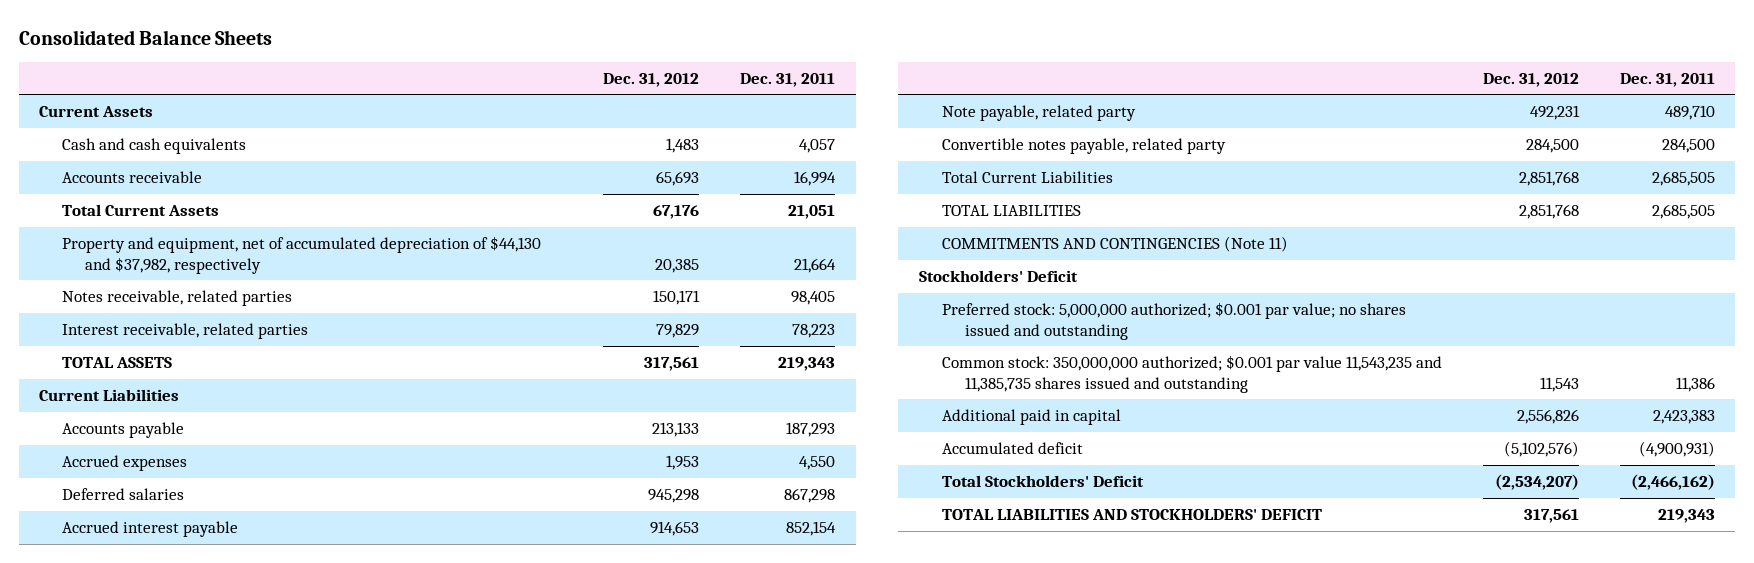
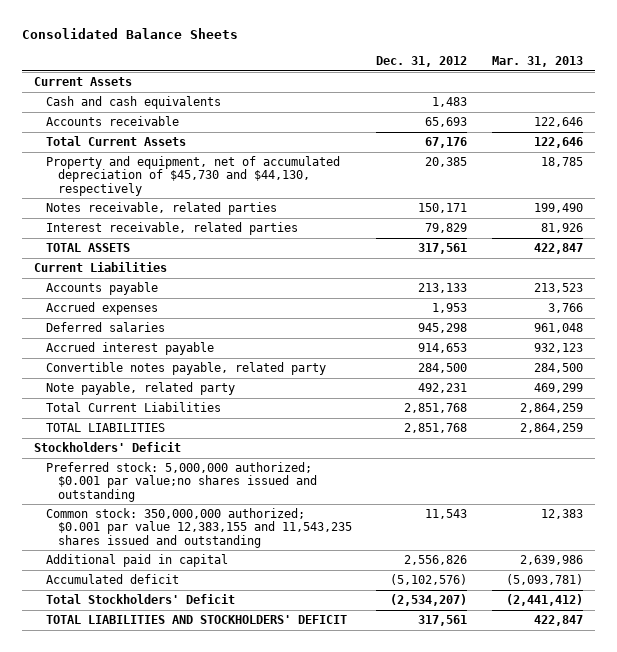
[740,72,836,87] Dec. 31, 2011 -> none
none -> [491,55,583,67] Mar. 31, 2013
[62,236,542,274] Property and equipment, net of accumulated depreciation of $44,130 and $37,982, respectively -> [45,156,340,196] Property and equipment, net of accumulated depreciation of $45,730 and $44,130, respectively
[941,105,1136,122] Note payable, related party -> [45,382,235,396] Note payable, related party
[941,236,1288,253] COMMITMENTS AND CONTINGENCIES (Note 11) -> none
[941,302,1406,340] Preferred stock: 5,000,000 authorized; $0.001 par value; no shares issued and outstanding -> [45,462,317,502] Preferred stock: 5,000,000 authorized; $0.001 par value;no shares issued and outstanding
[941,355,1442,393] Common stock: 350,000,000 authorized; $0.001 par value 11,543,235 and 11,385,735 shares issued and outstanding -> [45,508,352,548] Common stock: 350,000,000 authorized; $0.001 par value 12,383,155 and 11,543,235 shares issued and outstanding

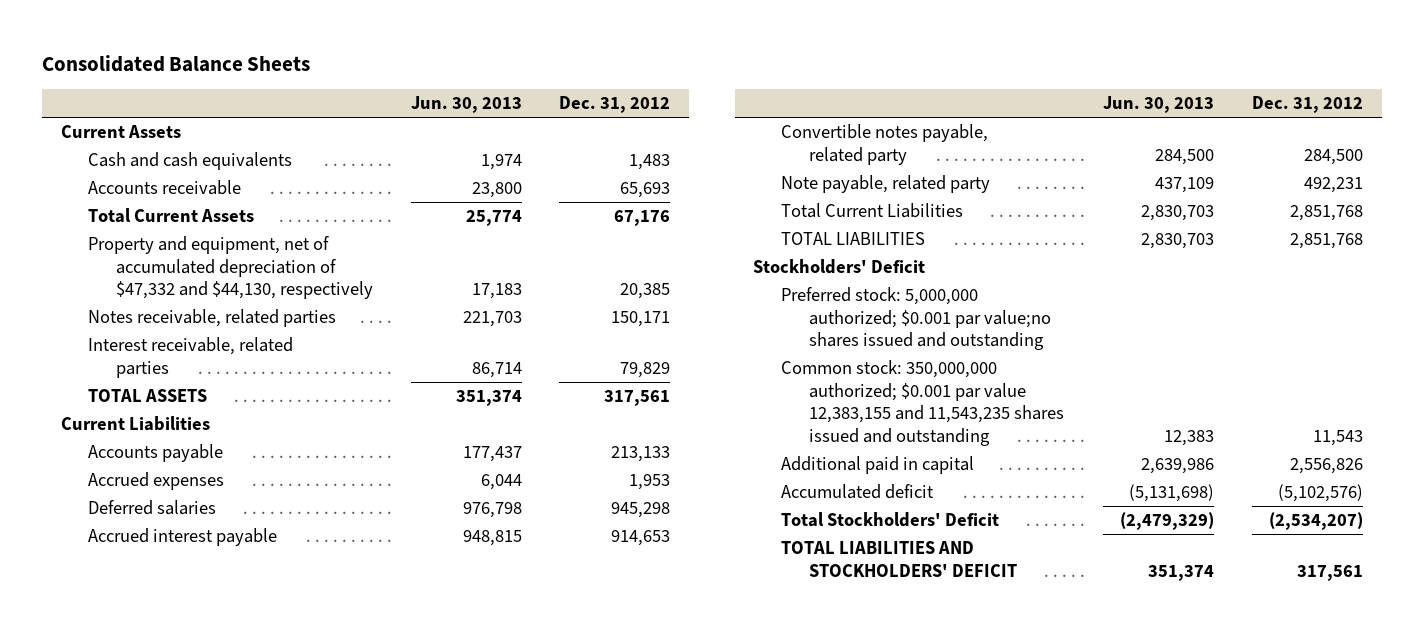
[491,55,583,67] Mar. 31, 2013 -> none
none -> [410,96,522,114] Jun. 30, 2013
[45,156,340,196] Property and equipment, net of accumulated depreciation of $45,730 and $44,130, respectively -> [88,236,374,300] Property and equipment, net of accumulated depreciation of $47,332 and $44,130, respectively

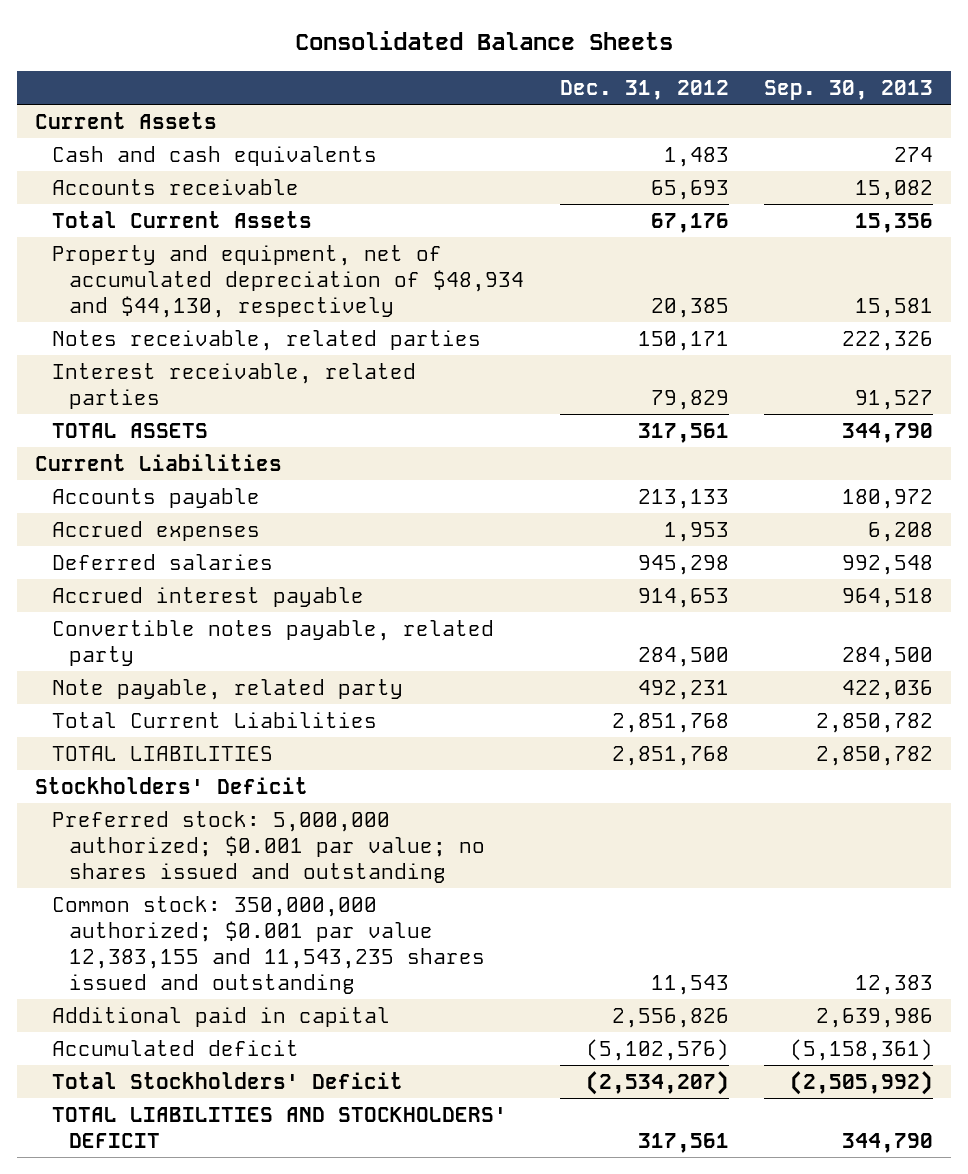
[410,96,522,114] Jun. 30, 2013 -> none
none -> [764,80,934,101] Sep. 30, 2013
[88,236,374,300] Property and equipment, net of accumulated depreciation of $47,332 and $44,130, respectively -> [52,245,525,318] Property and equipment, net of accumulated depreciation of $48,934 and $44,130, respectively
[781,287,1051,351] Preferred stock: 5,000,000 authorized; $0.001 par value;no shares issued and outstanding -> [52,811,486,883] Preferred stock: 5,000,000 authorized; $0.001 par value; no shares issued and outstanding

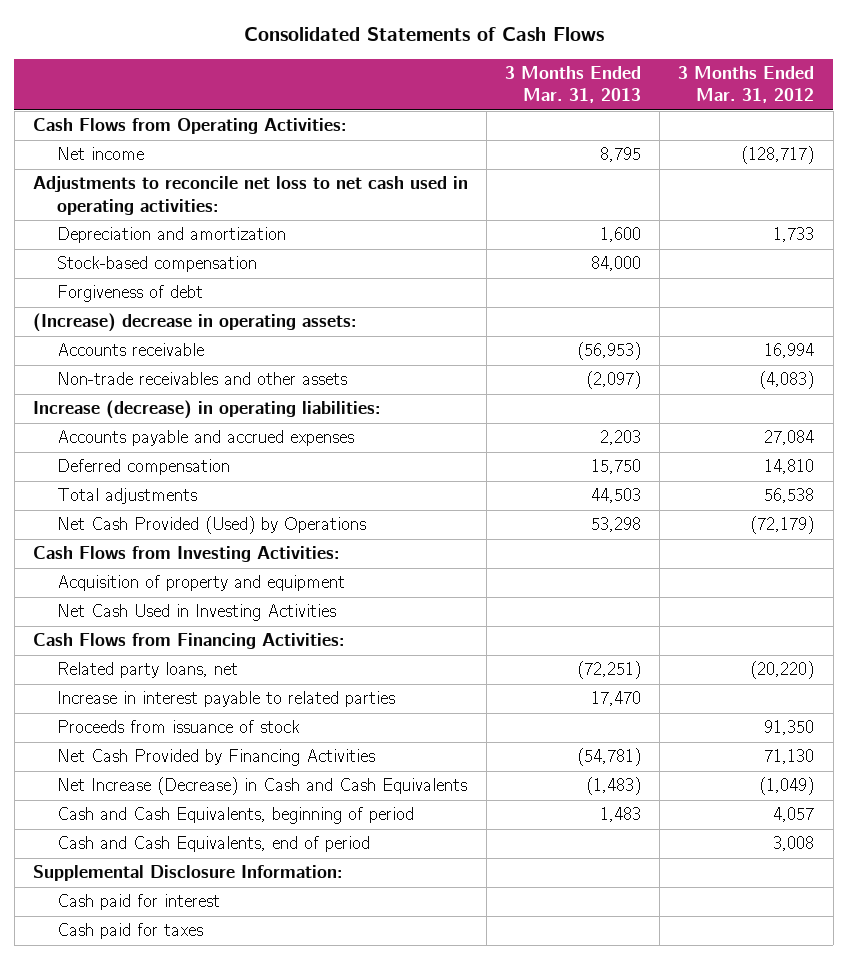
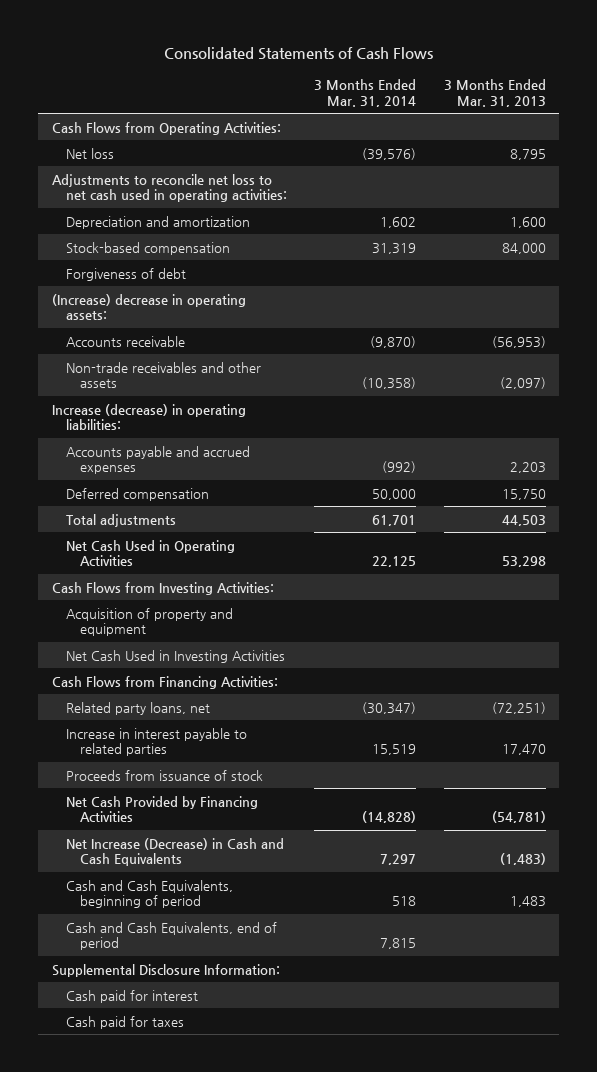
[678,66,815,104] 3 Months Ended Mar. 31, 2012 -> none
none -> [314,79,417,107] 3 Months Ended Mar. 31, 2014
[57,147,145,161] Net income -> [65,147,114,159] Net loss
[57,516,367,535] Net Cash Provided (Used) by Operations -> [65,539,235,567] Net Cash Used in Operating Activities

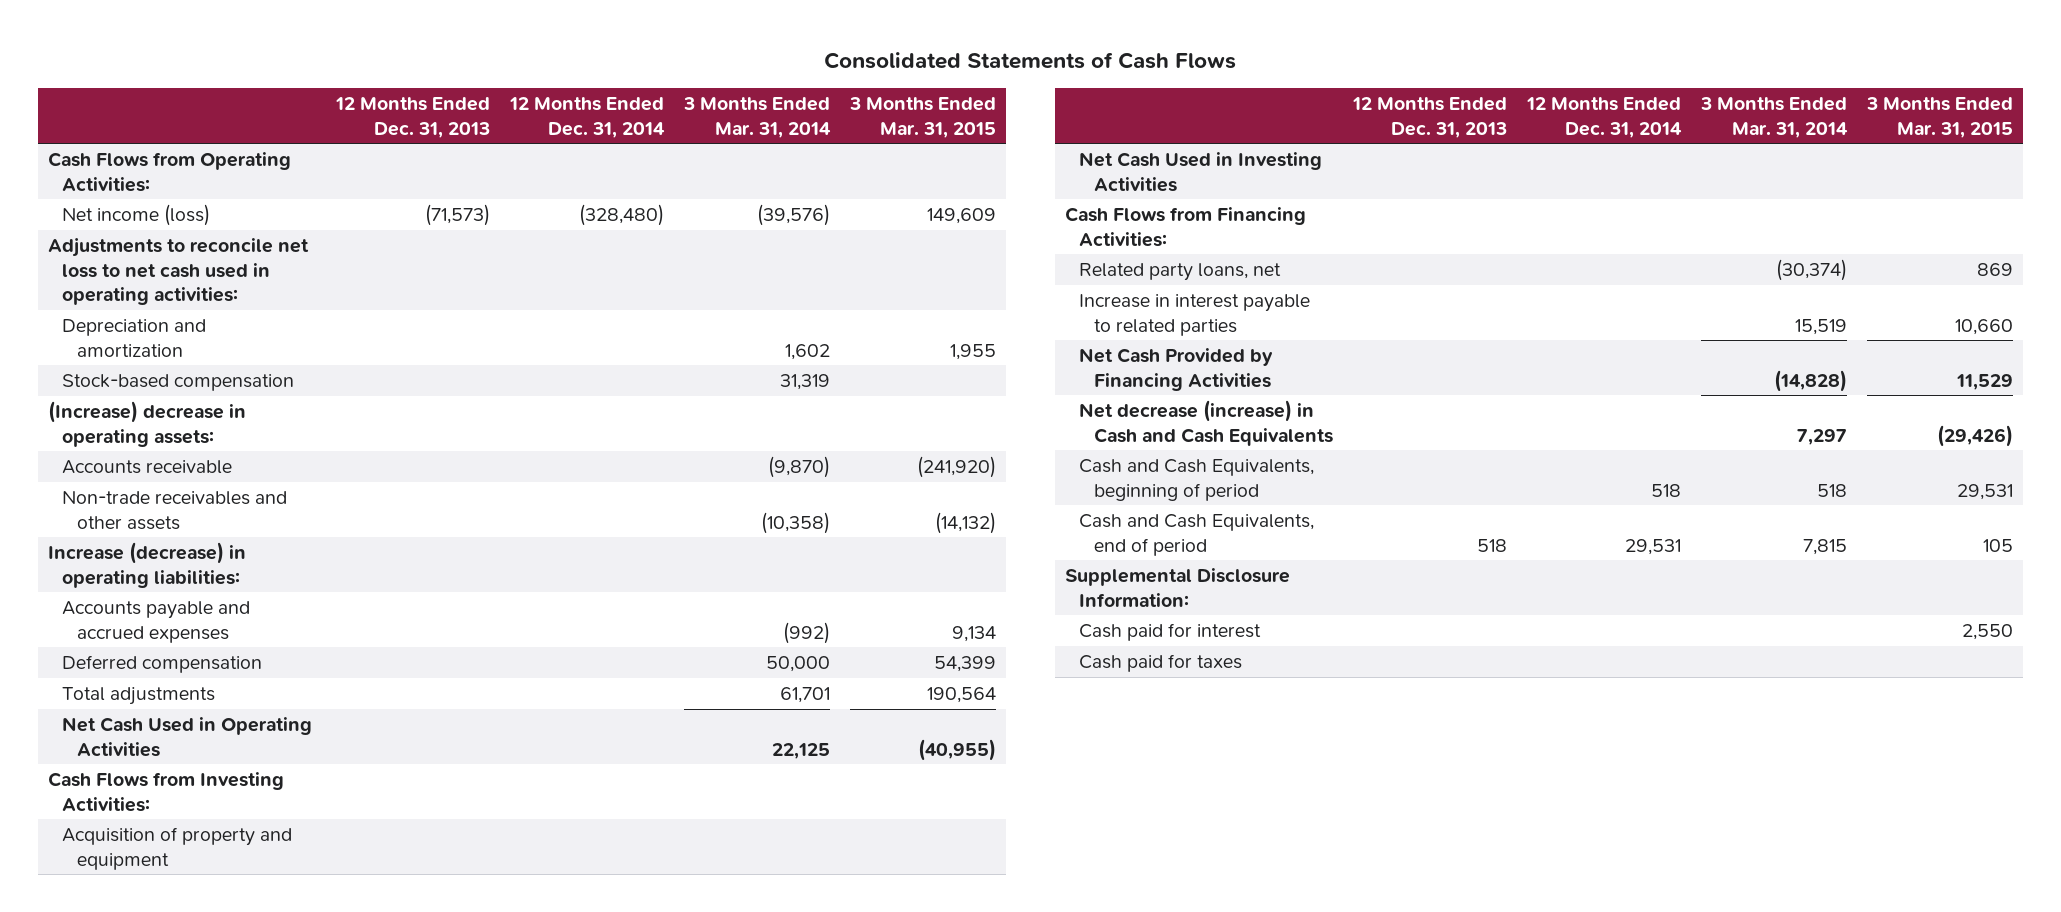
[443,79,546,107] 3 Months Ended Mar. 31, 2013 -> none
none -> [334,97,490,138] 12 Months Ended Dec. 31, 2013
none -> [508,97,665,138] 12 Months Ended Dec. 31, 2014
none -> [848,97,996,138] 3 Months Ended Mar. 31, 2015
[65,147,114,159] Net loss -> [62,204,211,227] Net income (loss)
[65,267,186,281] Forgiveness of debt -> none
[362,701,417,714] (30,347) -> [1775,259,1847,282] (30,374)
[65,769,263,781] Proceeds from issuance of stock -> none
[65,837,284,867] Net Increase (Decrease) in Cash and Cash Equivalents -> [1079,400,1333,446] Net decrease (increase) in Cash and Cash Equivalents

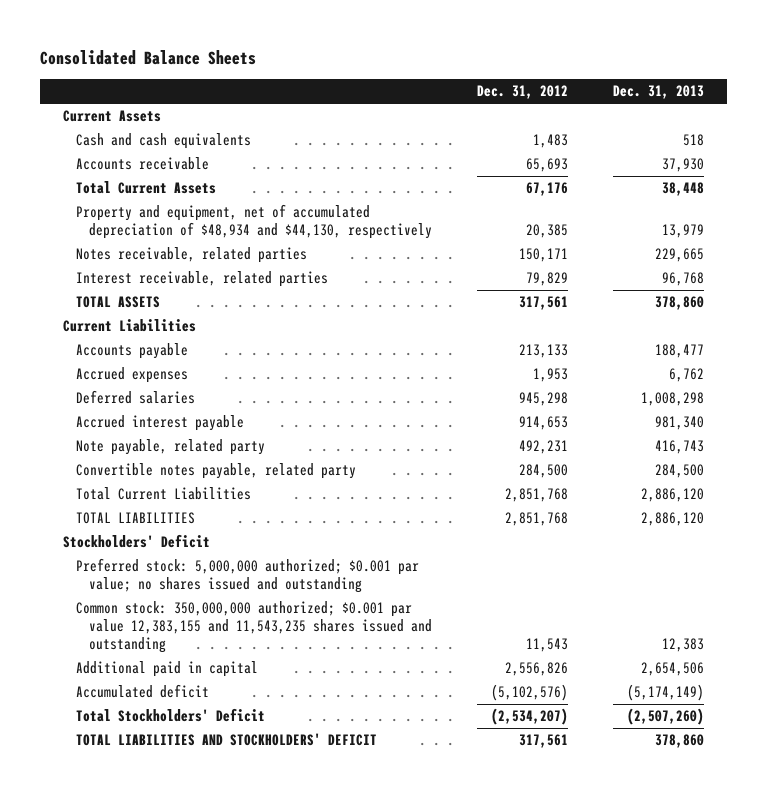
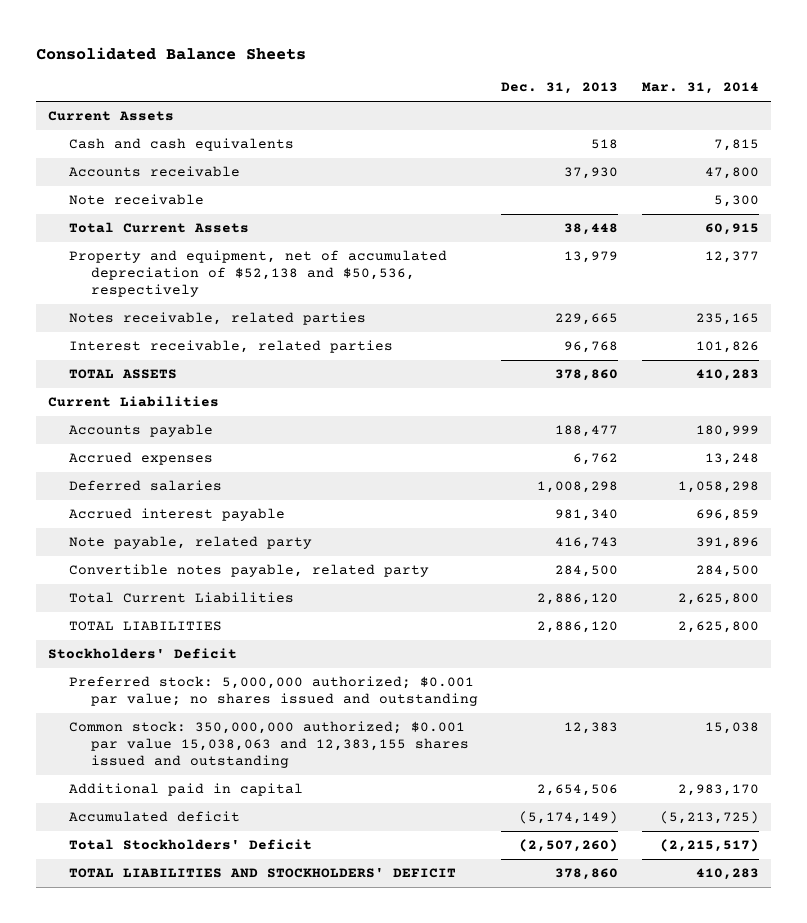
[477,85,569,100] Dec. 31, 2012 -> none
none -> [641,82,759,95] Mar. 31, 2014
none -> [69,194,205,206] Note receivable
[75,204,432,240] Property and equipment, net of accumulated depreciation of $48,934 and $44,130, respectively -> [69,250,448,298] Property and equipment, net of accumulated depreciation of $52,138 and $50,536, respectively
[75,601,432,653] Common stock: 350,000,000 authorized; $0.001 par value 12,383,155 and 11,543,235 shares issued and outstanding -> [69,721,469,769] Common stock: 350,000,000 authorized; $0.001 par value 15,038,063 and 12,383,155 shares issued and outstanding

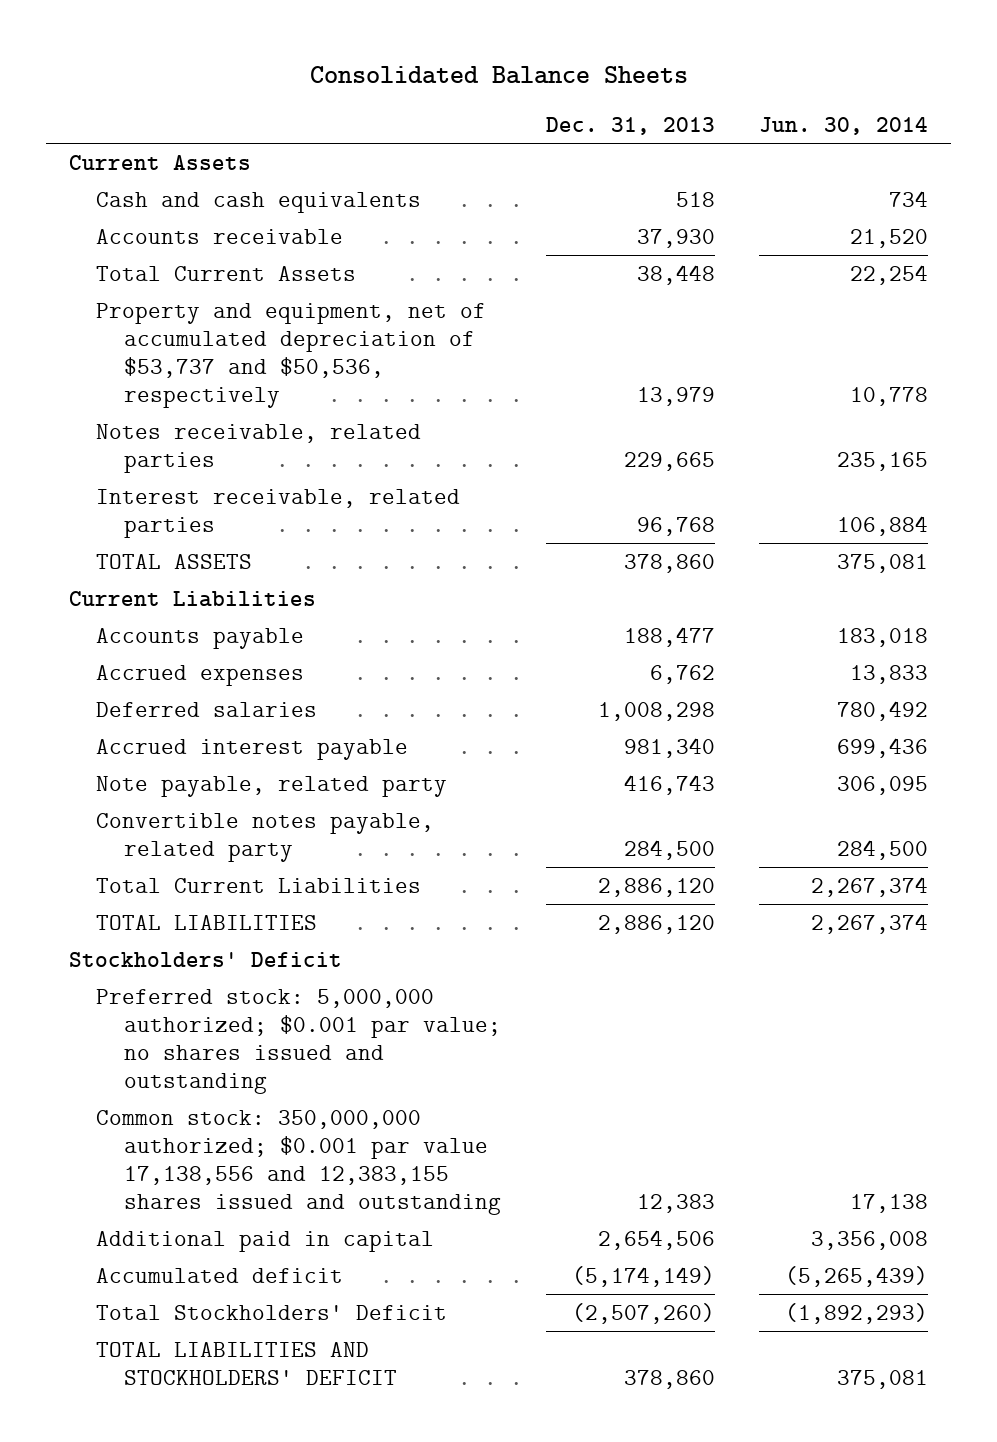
[641,82,759,95] Mar. 31, 2014 -> none
none -> [759,116,929,135] Jun. 30, 2014
[69,194,205,206] Note receivable -> none
[69,250,448,298] Property and equipment, net of accumulated depreciation of $52,138 and $50,536, respectively -> [96,302,487,408] Property and equipment, net of accumulated depreciation of $53,737 and $50,536, respectively
[69,721,469,769] Common stock: 350,000,000 authorized; $0.001 par value 15,038,063 and 12,383,155 shares issued and outstanding -> [96,1109,502,1215] Common stock: 350,000,000 authorized; $0.001 par value 17,138,556 and 12,383,155 shares issued and outstanding

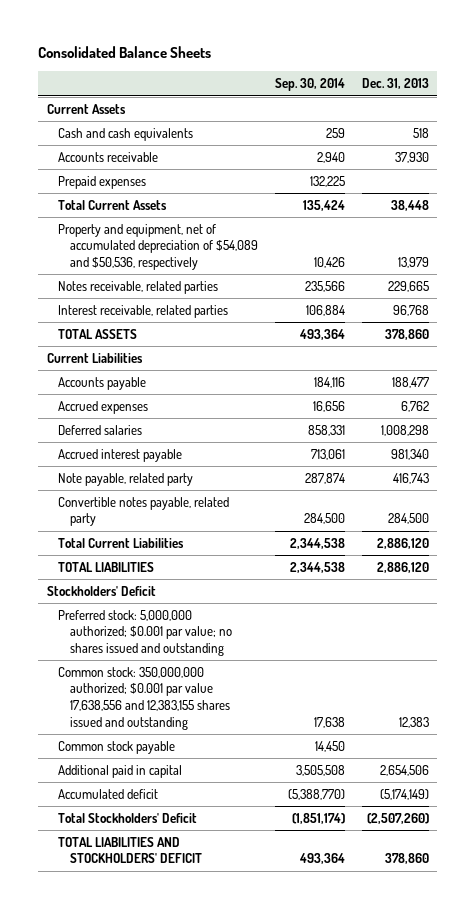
[759,116,929,135] Jun. 30, 2014 -> none
none -> [275,78,346,92] Sep. 30, 2014
none -> [58,175,147,189] Prepaid expenses
[96,302,487,408] Property and equipment, net of accumulated depreciation of $53,737 and $50,536, respectively -> [58,223,259,271] Property and equipment, net of accumulated depreciation of $54,089 and $50,536, respectively
[96,1109,502,1215] Common stock: 350,000,000 authorized; $0.001 par value 17,138,556 and 12,383,155 shares issued and outstanding -> [58,666,231,730] Common stock: 350,000,000 authorized; $0.001 par value 17,638,556 and 12,383,155 shares issued and outstanding
none -> [58,740,176,754] Common stock payable

